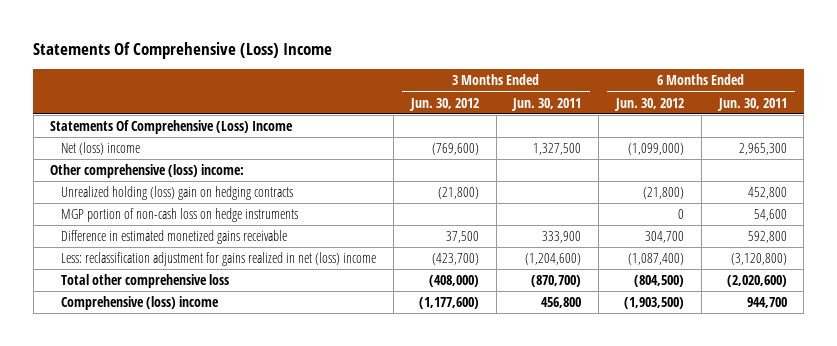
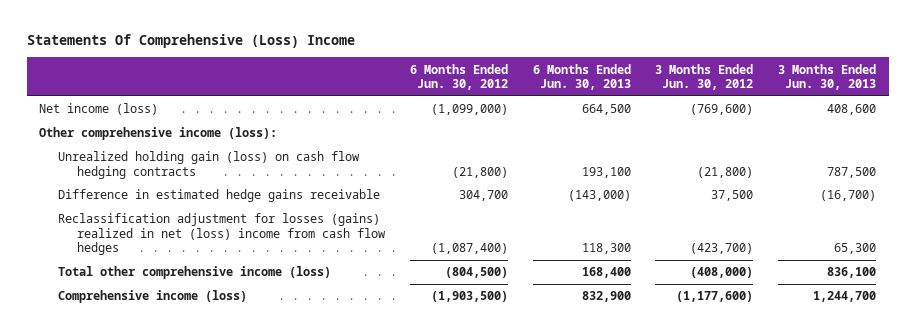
[511,97,582,111] Jun. 30, 2011 -> none
[716,97,787,111] Jun. 30, 2011 -> none
none -> [532,63,631,91] 6 Months Ended Jun. 30, 2013
none -> [778,63,877,91] 3 Months Ended Jun. 30, 2013
[50,120,294,135] Statements Of Comprehensive (Loss) Income -> none
[61,208,299,223] MGP portion of non-cash loss on hedge instruments -> none
[61,142,141,156] Net (loss) income -> [39,103,159,116] Net income (loss)
[50,164,245,179] Other comprehensive (loss) income: -> [39,127,278,141] Other comprehensive income (loss):
[61,186,294,201] Unrealized holding (loss) gain on hedging contracts -> [57,151,360,179] Unrealized holding gain (loss) on cash flow hedging contracts
[61,230,288,245] Difference in estimated monetized gains receivable -> [57,189,380,203] Difference in estimated hedge gains receivable
[61,252,377,267] Less: reclassification adjustment for gains realized in net (loss) income -> [57,213,386,256] Reclassification adjustment for losses (gains) realized in net (loss) income from cash flow hedges
[61,274,230,289] Total other comprehensive loss -> [57,266,331,280] Total other comprehensive income (loss)
[61,296,220,311] Comprehensive (loss) income -> [57,290,247,304] Comprehensive income (loss)

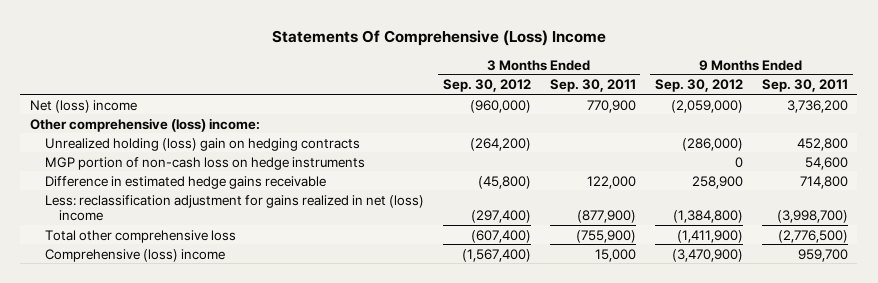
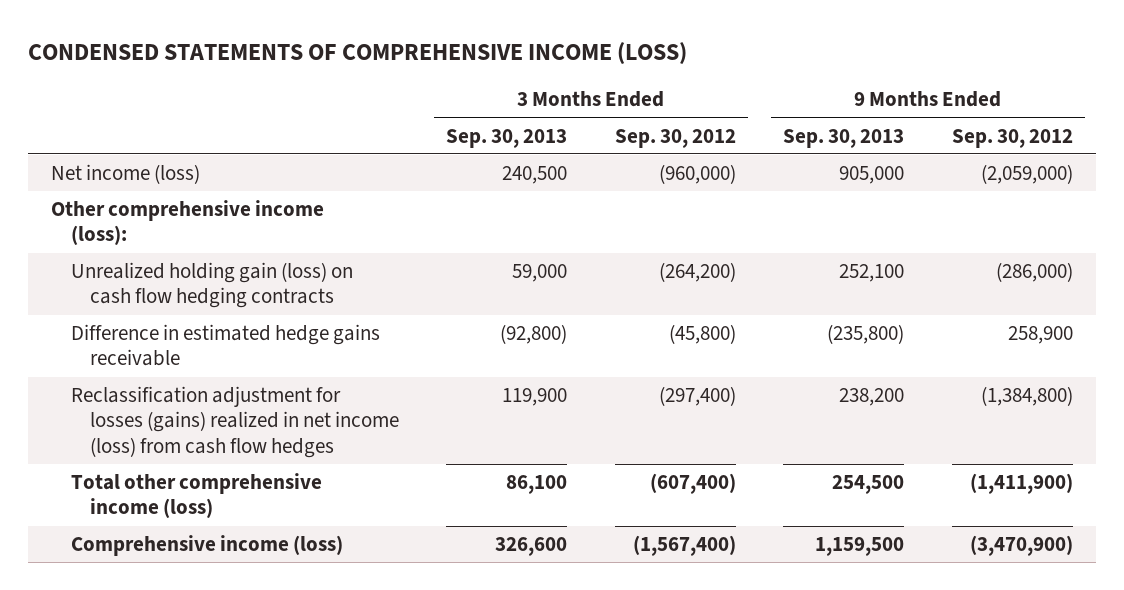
[271,29,606,46] Statements Of Comprehensive (Loss) Income -> [27,42,687,65] CONDENSED STATEMENTS OF COMPREHENSIVE INCOME (LOSS)
[549,79,636,93] Sep. 30, 2011 -> none
[761,79,848,93] Sep. 30, 2011 -> none
none -> [446,128,568,148] Sep. 30, 2013
none -> [783,128,905,148] Sep. 30, 2013
[44,156,365,170] MGP portion of non-cash loss on hedge instruments -> none
[30,99,138,113] Net (loss) income -> [51,164,201,185] Net income (loss)
[30,117,261,132] Other comprehensive (loss) income: -> [51,200,325,246] Other comprehensive income (loss):
[44,137,360,151] Unrealized holding (loss) gain on hedging contracts -> [70,262,353,309] Unrealized holding gain (loss) on cash flow hedging contracts
[44,194,424,222] Less: reclassification adjustment for gains realized in net (loss) income -> [70,386,399,458] Reclassification adjustment for losses (gains) realized in net income (loss) from cash flow hedges
[44,229,236,243] Total other comprehensive loss -> [70,473,322,519] Total other comprehensive income (loss)
[44,248,225,262] Comprehensive (loss) income -> [70,535,343,557] Comprehensive income (loss)

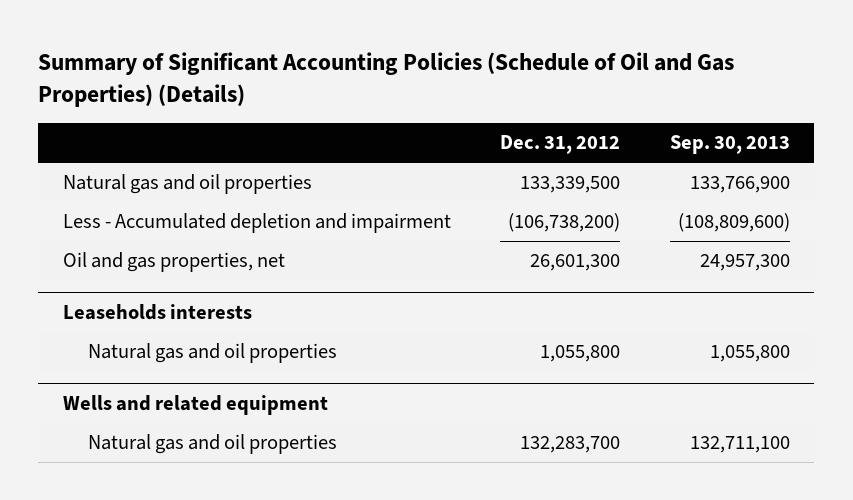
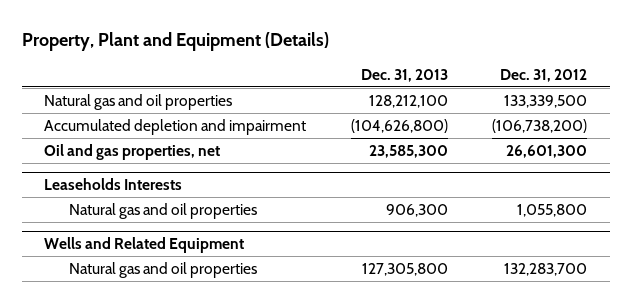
[38,52,735,108] Summary of Significant Accounting Policies (Schedule of Oil and Gas Properties) (Details) -> [21,31,329,51] Property, Plant and Equipment (Details)
[669,135,790,155] Sep. 30, 2013 -> none
none -> [360,68,448,82] Dec. 31, 2013
[63,213,452,234] Less - Accumulated depletion and impairment -> [43,119,306,136] Accumulated depletion and impairment
[63,304,253,321] Leaseholds interests -> [43,178,182,191] Leaseholds Interests
[63,395,329,416] Wells and related equipment -> [43,237,244,254] Wells and Related Equipment

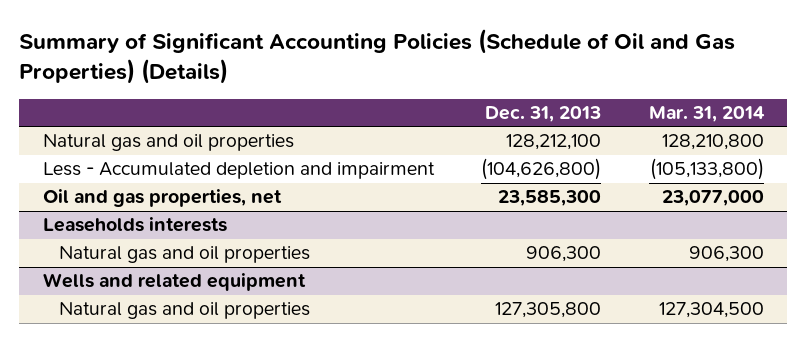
[21,31,329,51] Property, Plant and Equipment (Details) -> [18,29,735,85] Summary of Significant Accounting Policies (Schedule of Oil and Gas Properties) (Details)
[500,68,588,82] Dec. 31, 2012 -> none
none -> [648,106,765,123] Mar. 31, 2014
[43,119,306,136] Accumulated depletion and impairment -> [42,162,435,180] Less - Accumulated depletion and impairment
[43,178,182,191] Leaseholds Interests -> [42,217,227,233] Leaseholds interests
[43,237,244,254] Wells and Related Equipment -> [42,273,306,292] Wells and related equipment

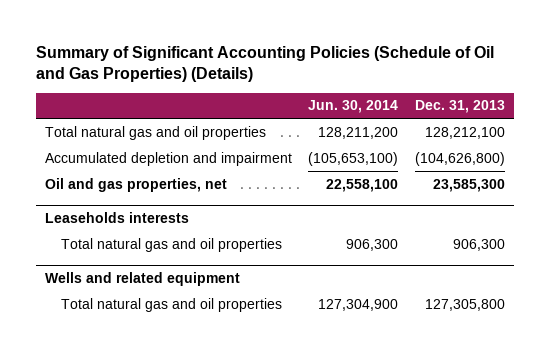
[648,106,765,123] Mar. 31, 2014 -> none
none -> [308,100,399,114] Jun. 30, 2014
[42,134,294,152] Natural gas and oil properties -> [44,125,266,140] Total natural gas and oil properties
[42,162,435,180] Less - Accumulated depletion and impairment -> [44,151,292,166] Accumulated depletion and impairment
[59,246,311,264] Natural gas and oil properties -> [61,237,283,252] Total natural gas and oil properties
[59,302,311,320] Natural gas and oil properties -> [61,297,283,312] Total natural gas and oil properties

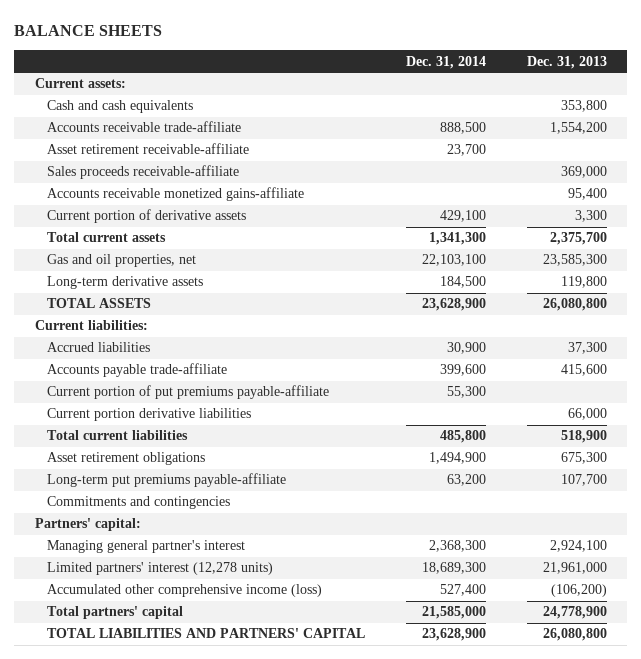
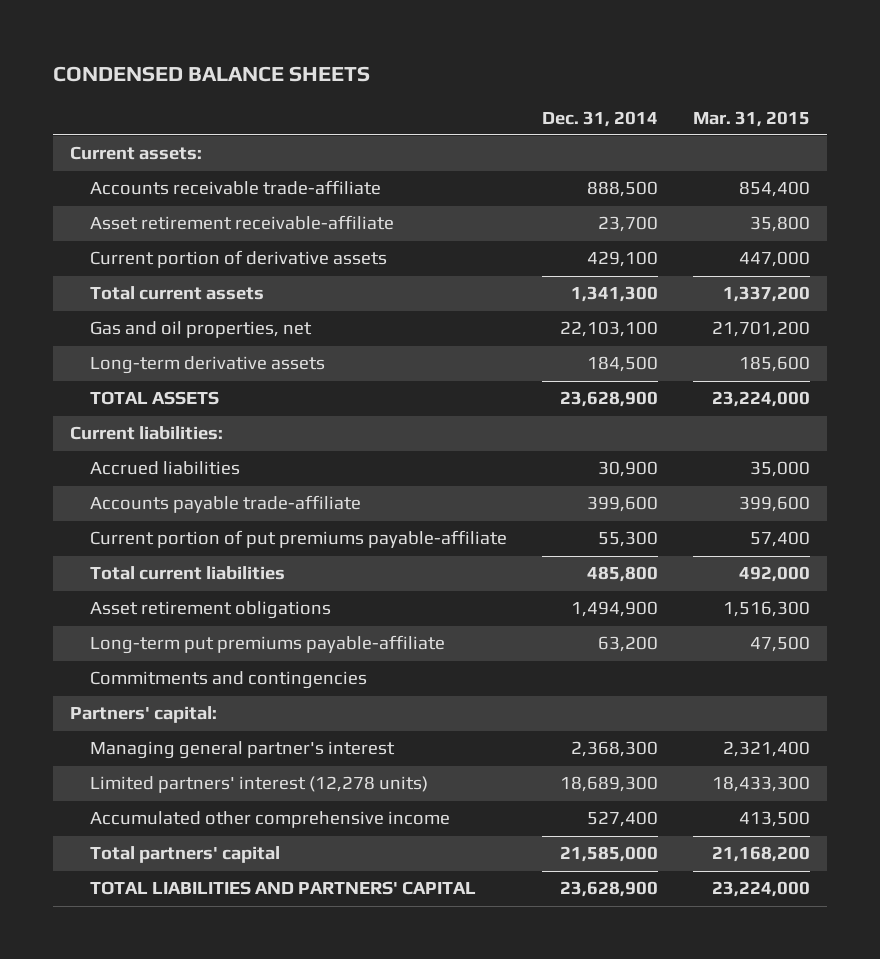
[14,25,163,37] BALANCE SHEETS -> [52,66,370,83] CONDENSED BALANCE SHEETS
[526,55,607,69] Dec. 31, 2013 -> none
none -> [692,110,810,127] Mar. 31, 2015
[46,100,193,114] Cash and cash equivalents -> none
[46,165,239,180] Sales proceeds receivable-affiliate -> none
[46,187,304,202] Accounts receivable monetized gains-affiliate -> none
[46,408,251,422] Current portion derivative liabilities -> none
[46,584,322,598] Accumulated other comprehensive income (loss) -> [90,811,451,829] Accumulated other comprehensive income

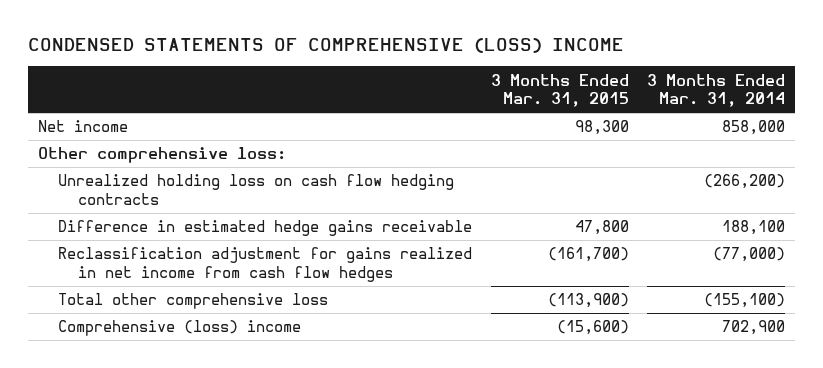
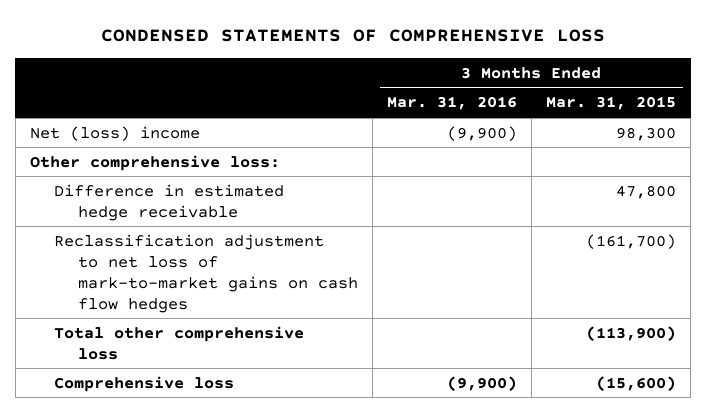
[28,38,625,54] CONDENSED STATEMENTS OF COMPREHENSIVE (LOSS) INCOME -> [100,29,605,43] CONDENSED STATEMENTS OF COMPREHENSIVE LOSS
[647,73,786,108] 3 Months Ended Mar. 31, 2014 -> none
none -> [386,96,517,111] Mar. 31, 2016
[37,120,128,133] Net income -> [29,125,200,141] Net (loss) income
[57,174,454,206] Unrealized holding loss on cash flow hedging contracts -> none
[57,220,472,237] Difference in estimated hedge gains receivable -> [53,183,284,221] Difference in estimated hedge receivable
[57,247,472,283] Reclassification adjustment for gains realized in net income from cash flow hedges -> [53,233,358,313] Reclassification adjustment to net loss of mark-to-market gains on cash flow hedges
[57,320,301,337] Comprehensive (loss) income -> [53,375,234,392] Comprehensive loss

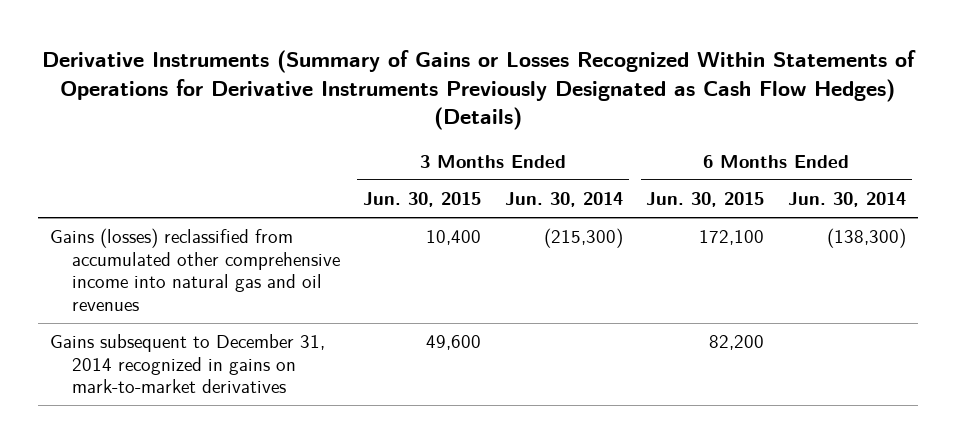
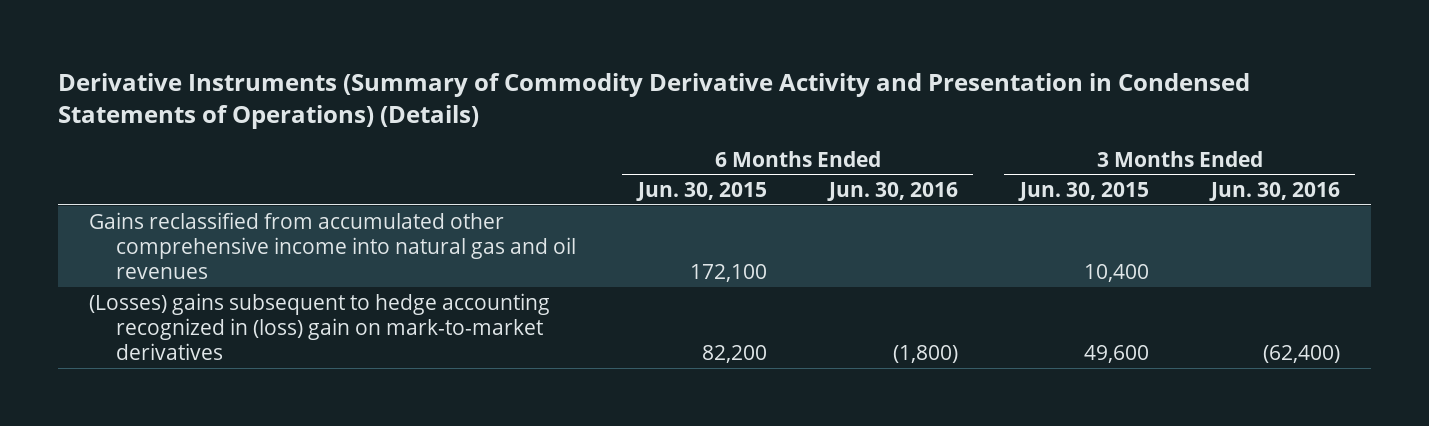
[41,49,916,131] Derivative Instruments (Summary of Gains or Losses Recognized Within Statements of Operations for Derivative Instruments Previously Designated as Cash Flow Hedges) (Details) -> [58,72,1251,130] Derivative Instruments (Summary of Commodity Derivative Activity and Presentation in Condensed Statements of Operations) (Details)
[504,191,623,207] Jun. 30, 2014 -> none
[788,191,907,207] Jun. 30, 2014 -> none
none -> [826,182,958,202] Jun. 30, 2016
none -> [1208,182,1340,202] Jun. 30, 2016
[49,228,340,311] Gains (losses) reclassified from accumulated other comprehensive income into natural gas and oil revenues -> [89,211,576,279] Gains reclassified from accumulated other comprehensive income into natural gas and oil revenues
[49,334,325,394] Gains subsequent to December 31, 2014 recognized in gains on mark-to-market derivatives -> [89,292,551,360] (Losses) gains subsequent to hedge accounting recognized in (loss) gain on mark-to-market derivatives

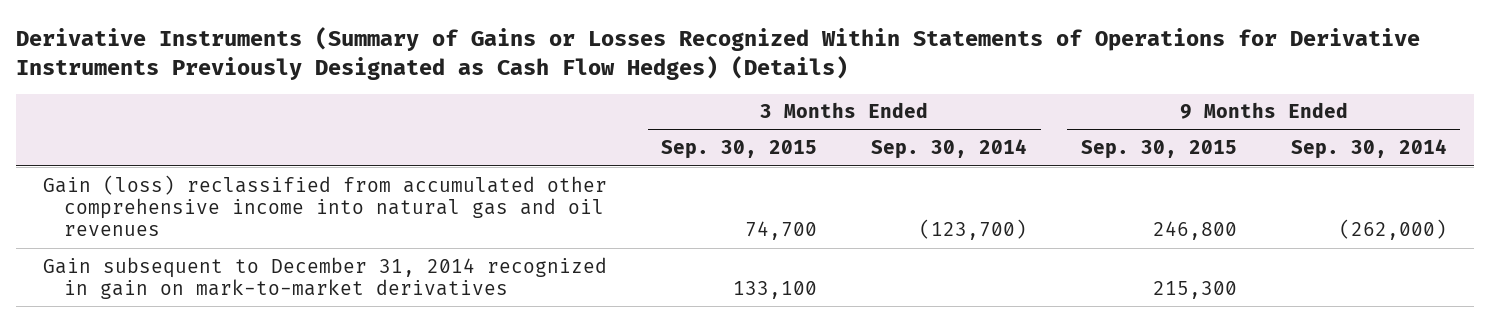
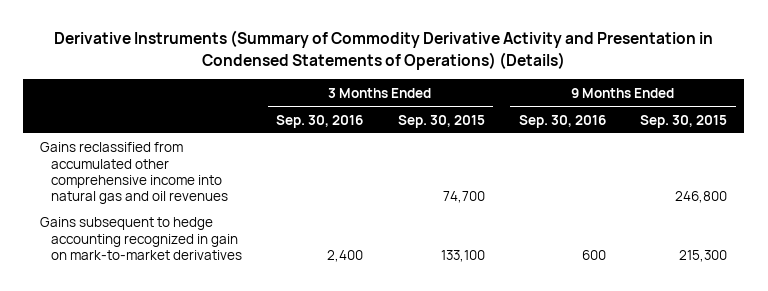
[16,26,1421,80] Derivative Instruments (Summary of Gains or Losses Recognized Within Statements of Operations for Derivative Instruments Previously Designated as Cash Flow Hedges) (Details) -> [53,30,713,70] Derivative Instruments (Summary of Commodity Derivative Activity and Presentation in Condensed Statements of Operations) (Details)
[871,139,1028,160] Sep. 30, 2014 -> none
[1290,139,1447,160] Sep. 30, 2014 -> none
none -> [276,114,364,128] Sep. 30, 2016
none -> [518,114,606,128] Sep. 30, 2016
[43,174,608,237] Gain (loss) reclassified from accumulated other comprehensive income into natural gas and oil revenues -> [40,142,228,204] Gains reclassified from accumulated other comprehensive income into natural gas and oil revenues
[43,256,608,299] Gain subsequent to December 31, 2014 recognized in gain on mark-to-market derivatives -> [40,217,242,260] Gains subsequent to hedge accounting recognized in gain on mark-to-market derivatives

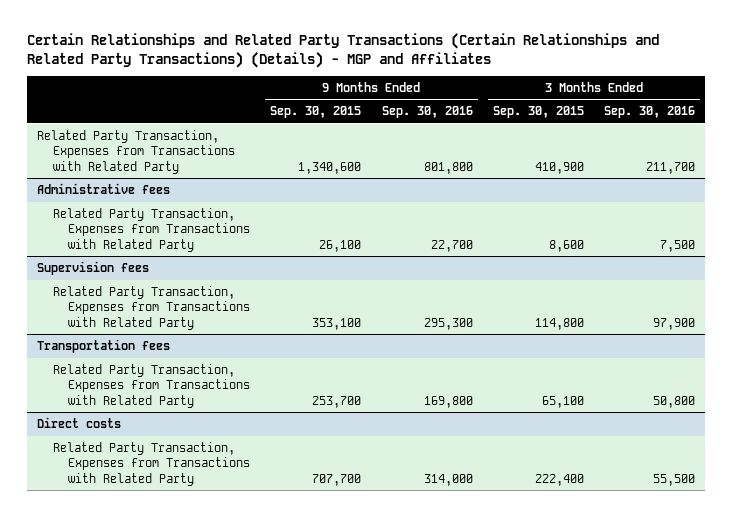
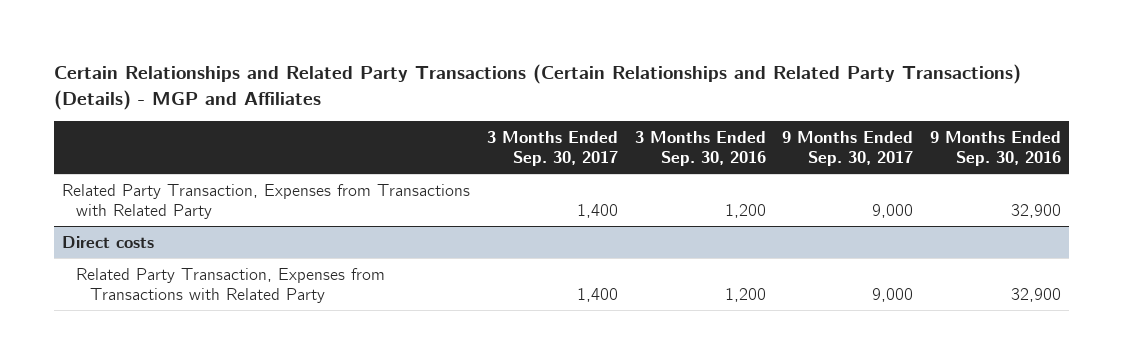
[270,106,362,119] Sep. 30, 2015 -> none
[492,106,584,119] Sep. 30, 2015 -> none
none -> [486,130,618,166] 3 Months Ended Sep. 30, 2017
none -> [782,130,914,166] 9 Months Ended Sep. 30, 2017
[36,182,170,194] Administrative fees -> none
[52,207,251,252] Related Party Transaction, Expenses from Transactions with Related Party -> none
[36,260,149,275] Supervision fees -> none
[52,285,251,330] Related Party Transaction, Expenses from Transactions with Related Party -> none
[36,338,170,353] Transportation fees -> none
[52,363,251,408] Related Party Transaction, Expenses from Transactions with Related Party -> none
[423,161,473,174] 801,800 -> [1010,203,1061,218] 32,900
[645,161,695,174] 211,700 -> [724,203,766,218] 1,200
[423,473,473,486] 314,000 -> [1010,287,1061,302] 32,900
[652,473,695,486] 55,500 -> [724,287,766,302] 1,200

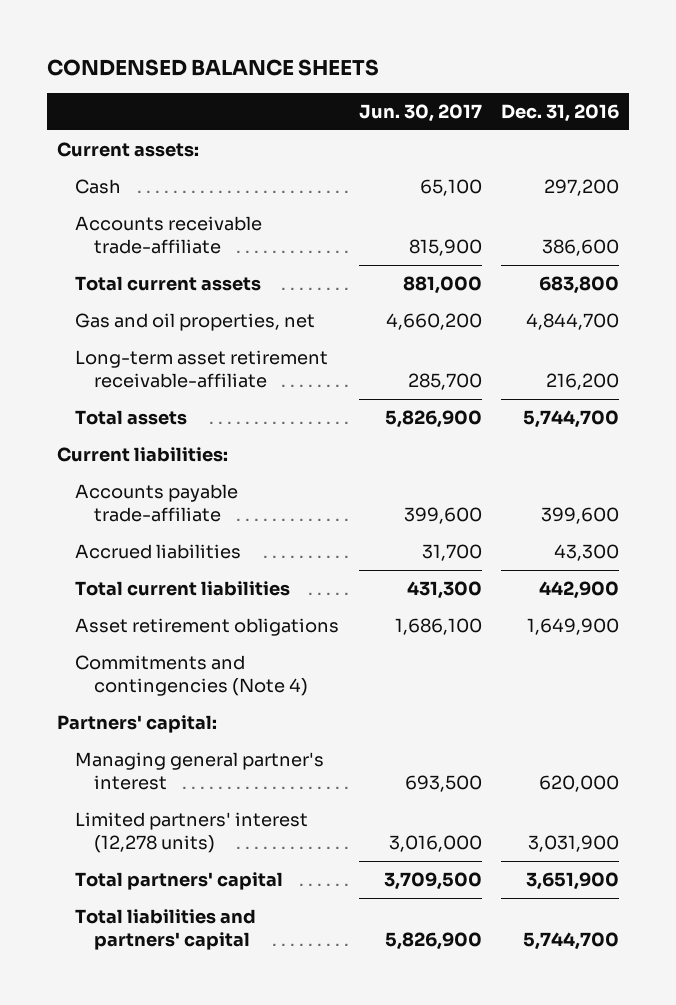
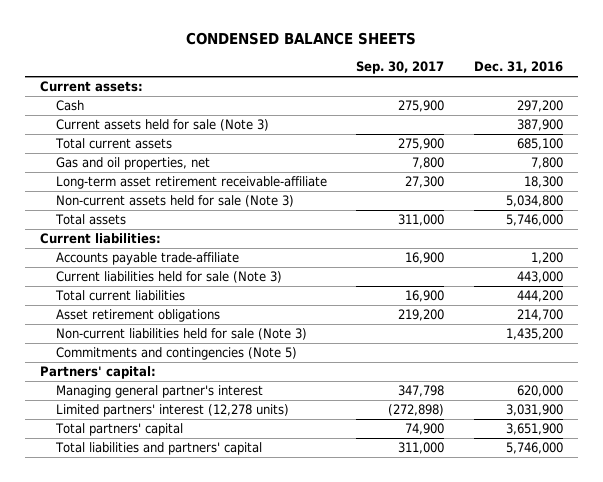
[358,103,482,122] Jun. 30, 2017 -> none
none -> [356,61,445,75] Sep. 30, 2017
[75,216,263,255] Accounts receivable trade-affiliate -> none
none -> [55,119,269,132] Current assets held for sale (Note 3)
[539,276,620,295] 683,800 -> [517,138,564,151] 685,100
[526,313,620,331] 4,844,700 -> [531,157,564,170] 7,800
[546,373,620,391] 216,200 -> [524,176,564,189] 18,300
none -> [55,195,294,208] Non-current assets held for sale (Note 3)
[523,410,620,429] 5,744,700 -> [506,214,564,227] 5,746,000
[75,544,242,560] Accrued liabilities -> none
[541,507,620,525] 399,600 -> [531,252,564,265] 1,200
none -> [55,271,282,284] Current liabilities held for sale (Note 3)
[539,581,620,600] 442,900 -> [517,290,564,303] 444,200
[527,618,620,636] 1,649,900 -> [517,309,564,322] 214,700
none -> [55,328,307,341] Non-current liabilities held for sale (Note 3)
[75,655,308,697] Commitments and contingencies (Note 4) -> [55,347,297,361] Commitments and contingencies (Note 5)
[523,932,620,951] 5,744,700 -> [506,442,564,455] 5,746,000

